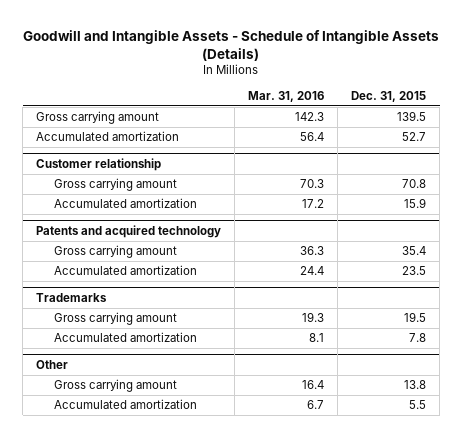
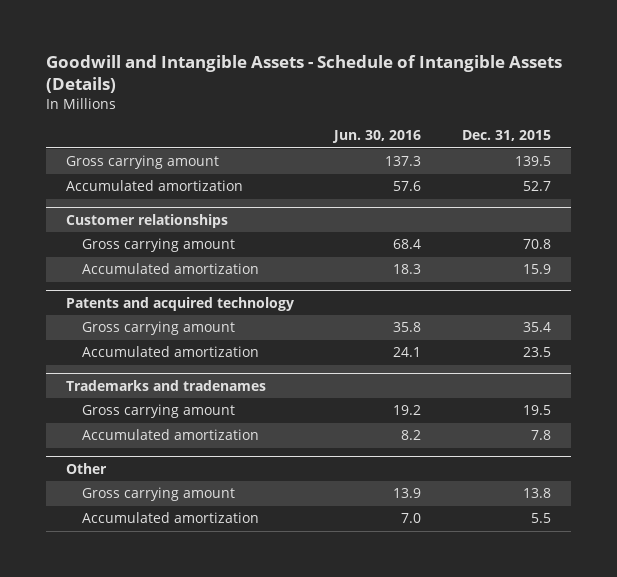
[248,90,325,102] Mar. 31, 2016 -> none
none -> [332,130,422,144] Jun. 30, 2016
[36,157,162,171] Customer relationship -> [66,213,229,228] Customer relationships
[36,292,108,302] Trademarks -> none
none -> [66,379,267,391] Trademarks and tradenames

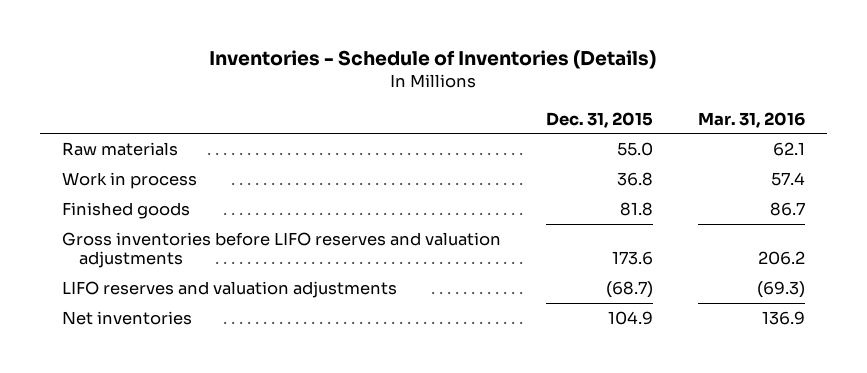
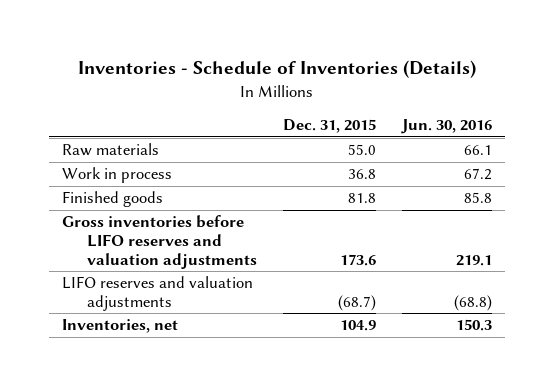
[697,111,805,128] Mar. 31, 2016 -> none
none -> [401,119,493,135] Jun. 30, 2016
[62,310,193,325] Net inventories -> [61,319,178,334] Inventories, net

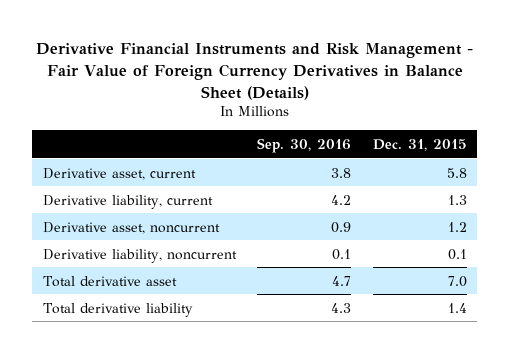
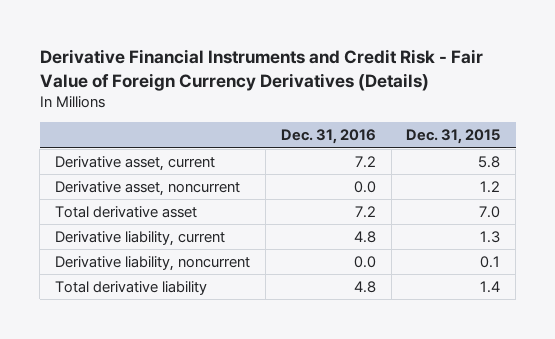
[35,43,473,100] Derivative Financial Instruments and Risk Management - Fair Value of Foreign Currency Derivatives in Balance Sheet (Details) -> [39,49,483,91] Derivative Financial Instruments and Credit Risk - Fair Value of Foreign Currency Derivatives (Details)
[257,137,352,153] Sep. 30, 2016 -> none
none -> [280,129,376,145] Dec. 31, 2016
[43,194,214,209] Derivative liability, current -> [54,231,225,247] Derivative liability, current
[43,248,238,263] Derivative liability, noncurrent -> [54,256,250,272] Derivative liability, noncurrent

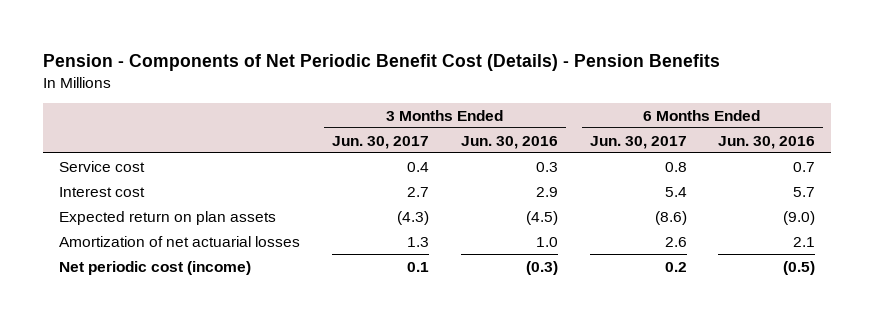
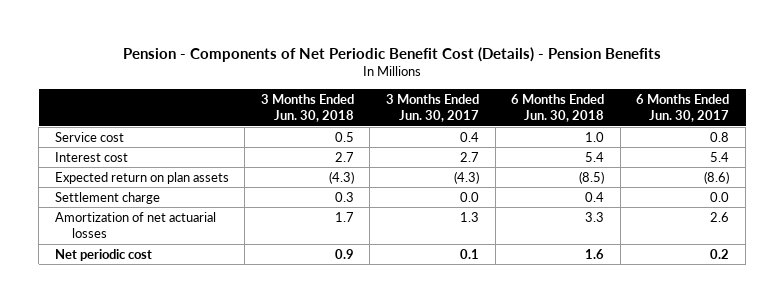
[460,135,558,149] Jun. 30, 2016 -> none
[718,135,816,149] Jun. 30, 2016 -> none
none -> [260,93,354,123] 3 Months Ended Jun. 30, 2018
none -> [511,93,605,123] 6 Months Ended Jun. 30, 2018
none -> [54,191,160,204] Settlement charge
[59,260,252,275] Net periodic cost (income) -> [54,248,152,261] Net periodic cost

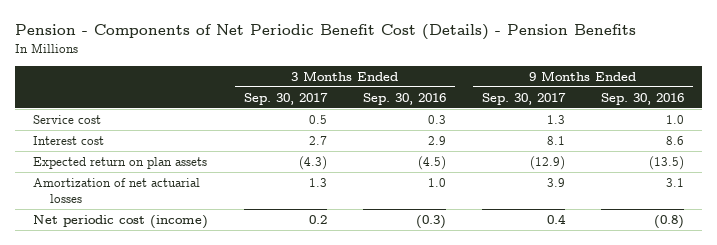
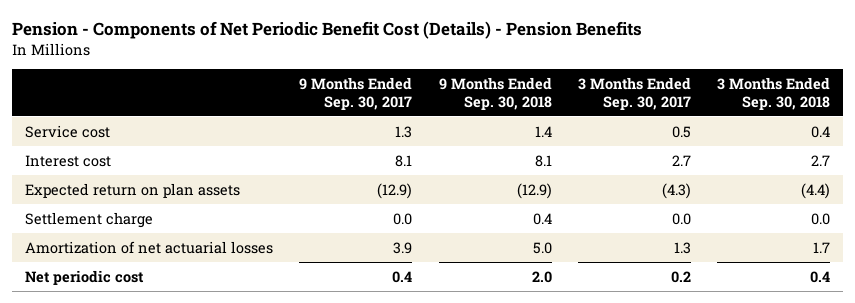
[363,92,447,105] Sep. 30, 2016 -> none
[601,92,685,105] Sep. 30, 2016 -> none
none -> [438,76,552,110] 9 Months Ended Sep. 30, 2018
none -> [716,76,830,110] 3 Months Ended Sep. 30, 2018
none -> [25,211,154,228] Settlement charge
[32,214,208,229] Net periodic cost (income) -> [25,269,145,285] Net periodic cost

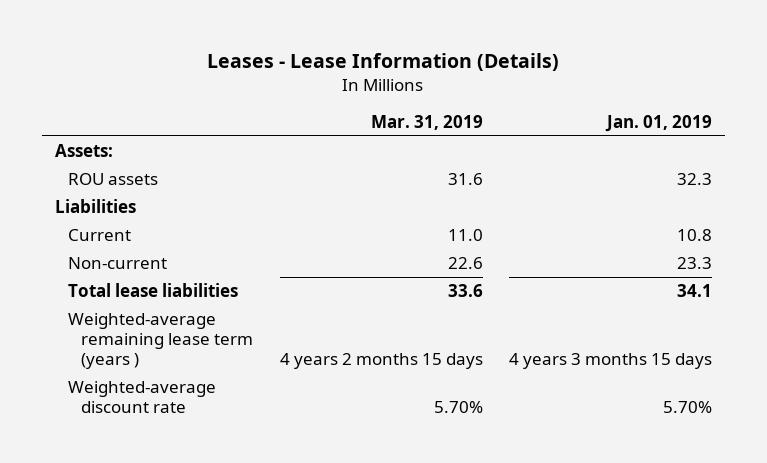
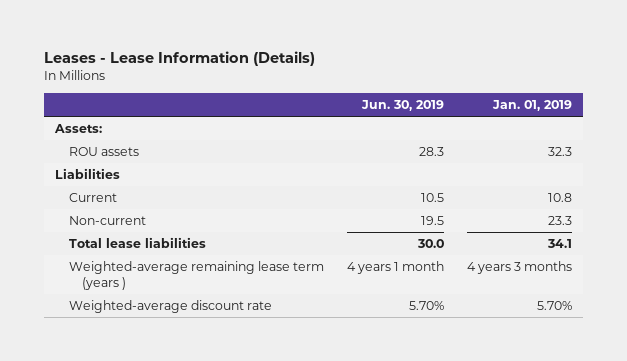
[370,114,483,130] Mar. 31, 2019 -> none
none -> [360,100,444,112] Jun. 30, 2019
[509,352,713,369] 4 years 3 months 15 days -> [466,261,572,275] 4 years 3 months

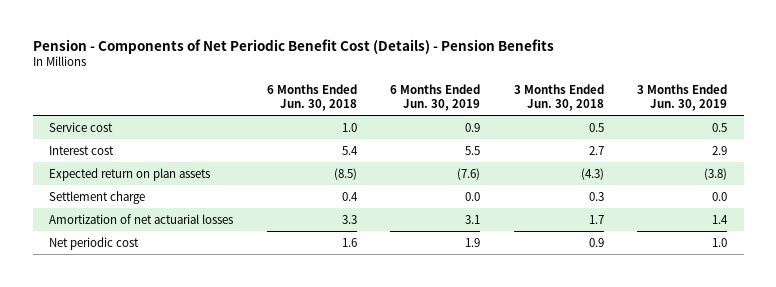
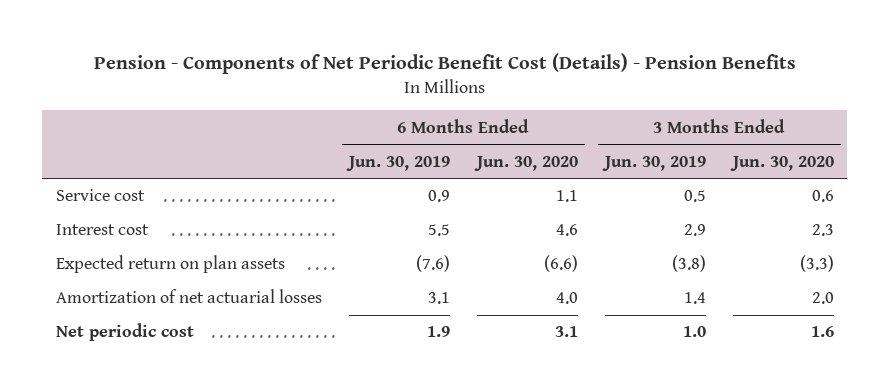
[266,83,357,111] 6 Months Ended Jun. 30, 2018 -> none
[513,83,604,111] 3 Months Ended Jun. 30, 2018 -> none
none -> [473,155,578,171] Jun. 30, 2020
none -> [729,155,834,171] Jun. 30, 2020
[49,190,146,204] Settlement charge -> none

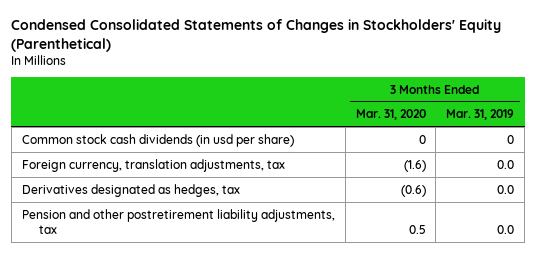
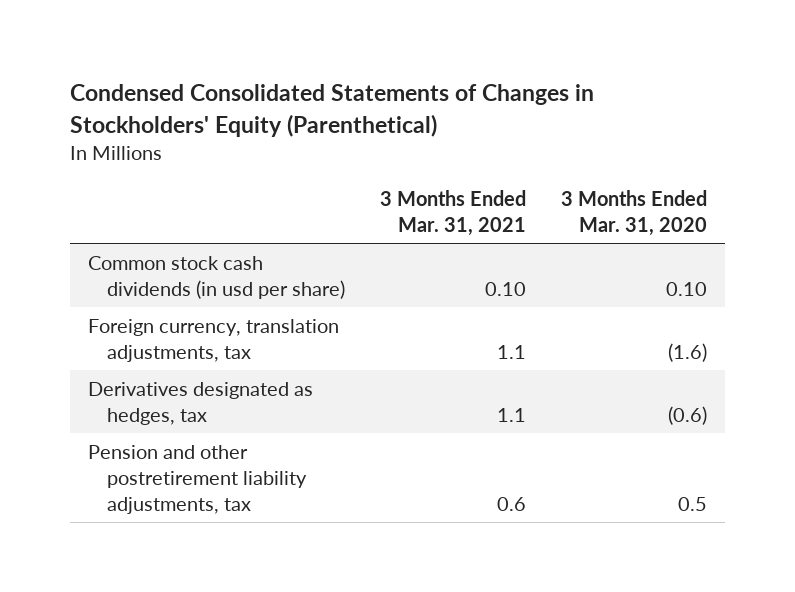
[446,109,515,121] Mar. 31, 2019 -> none
none -> [380,189,527,237] 3 Months Ended Mar. 31, 2021
[418,134,426,144] 0 -> [666,281,708,296] 0.10

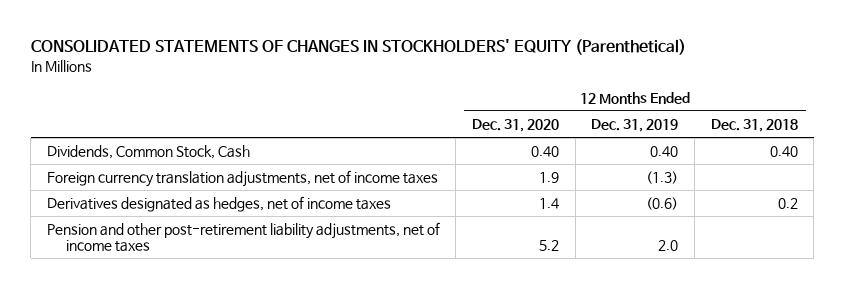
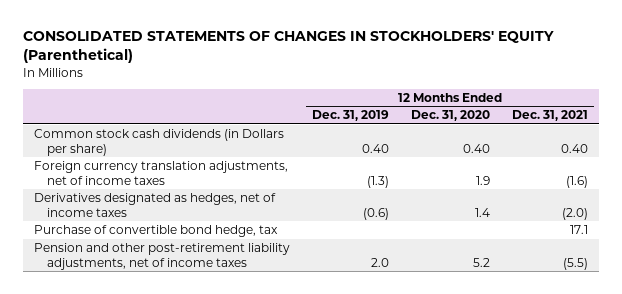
[710,118,798,132] Dec. 31, 2018 -> none
none -> [512,110,589,122] Dec. 31, 2021
[46,145,250,160] Dividends, Common Stock, Cash -> [33,129,284,156] Common stock cash dividends (in Dollars per share)
none -> [33,225,278,238] Purchase of convertible bond hedge, tax

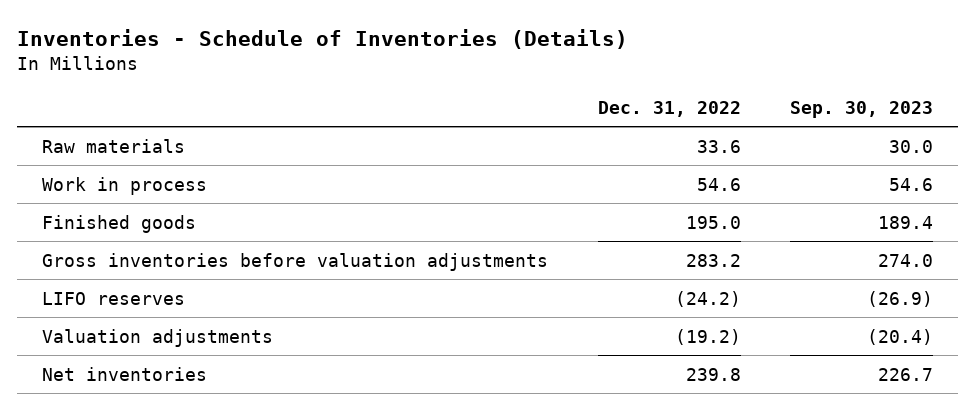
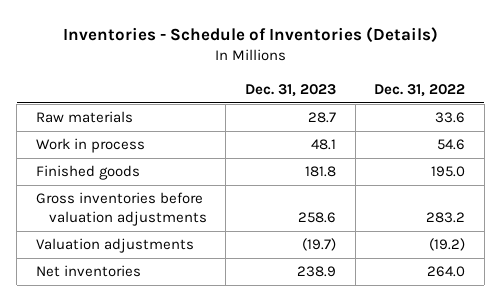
[790,100,934,118] Sep. 30, 2023 -> none
none -> [244,83,336,97] Dec. 31, 2023
[42,291,186,305] LIFO reserves -> none
[685,367,741,381] 239.8 -> [427,266,466,278] 264.0

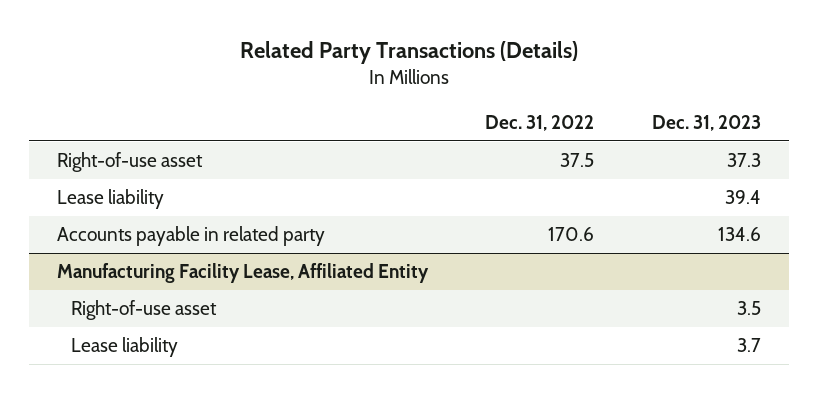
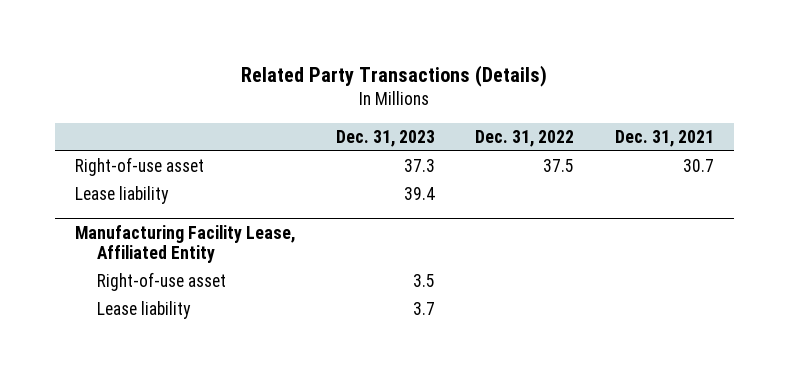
none -> [614,129,714,147] Dec. 31, 2021
[57,226,326,247] Accounts payable in related party -> none

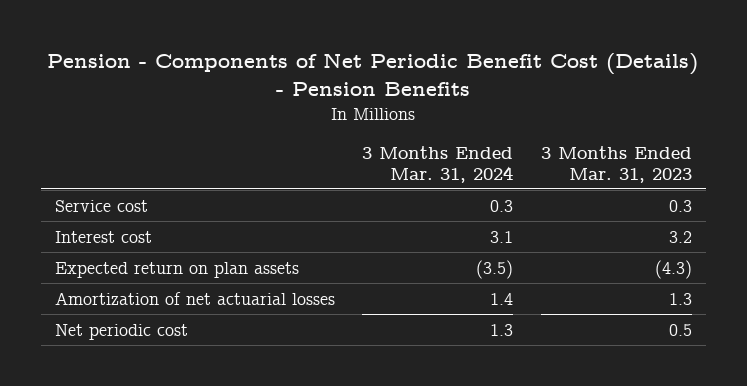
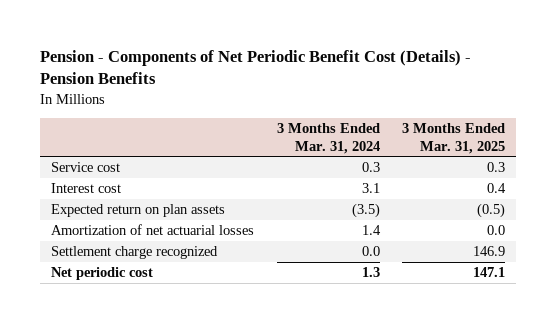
[541,145,693,183] 3 Months Ended Mar. 31, 2023 -> none
none -> [401,123,505,154] 3 Months Ended Mar. 31, 2025
none -> [51,246,219,260] Settlement charge recognized

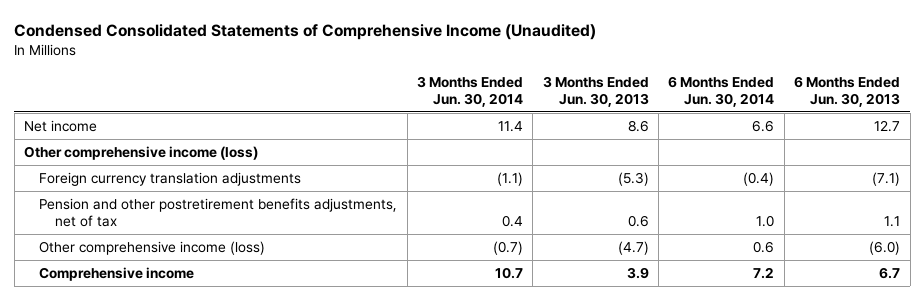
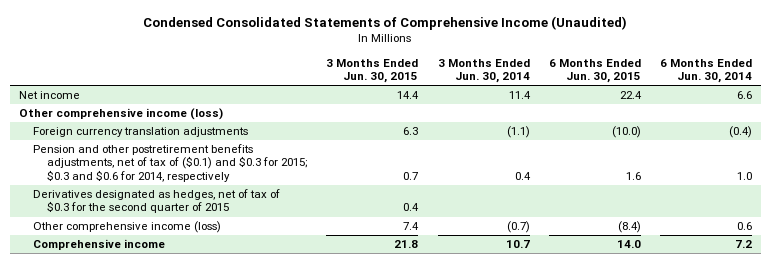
[542,75,649,108] 3 Months Ended Jun. 30, 2013 -> none
[794,75,901,108] 6 Months Ended Jun. 30, 2013 -> none
none -> [326,58,419,84] 3 Months Ended Jun. 30, 2015
none -> [548,58,641,84] 6 Months Ended Jun. 30, 2015
[39,197,398,228] Pension and other postretirement benefits adjustments, net of tax -> [33,144,308,182] Pension and other postretirement benefits adjustments, net of tax of ($0.1) and $0.3 for 2015; $0.3 and $0.6 for 2014, respectively
none -> [33,189,281,214] Derivatives designated as hedges, net of tax of $0.3 for the second quarter of 2015

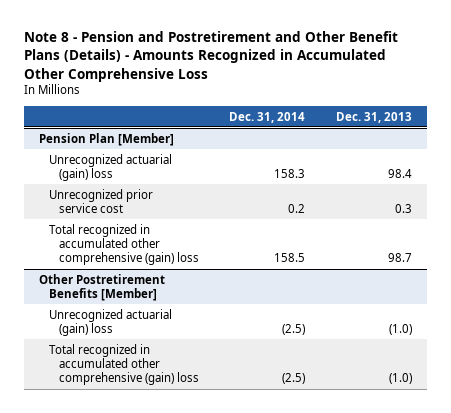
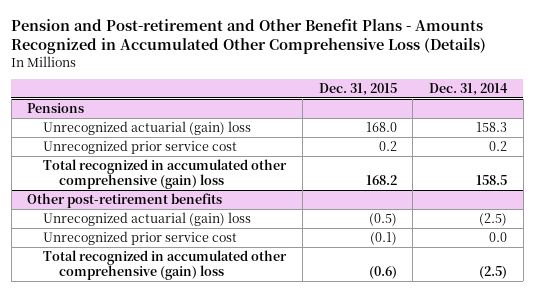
[24,31,399,82] Note 8 - Pension and Postretirement and Other Benefit Plans (Details) - Amounts Recognized in Accumulated Other Comprehensive Loss -> [11,18,487,54] Pension and Post-retirement and Other Benefit Plans - Amounts Recognized in Accumulated Other Comprehensive Loss (Details)
[335,111,412,123] Dec. 31, 2013 -> none
none -> [318,82,397,96] Dec. 31, 2015
[39,132,175,146] Pension Plan [Member] -> [27,102,85,113] Pensions
[39,273,166,301] Other Postretirement Benefits [Member] -> none
none -> [27,192,223,208] Other post-retirement benefits
none -> [43,230,238,245] Unrecognized prior service cost

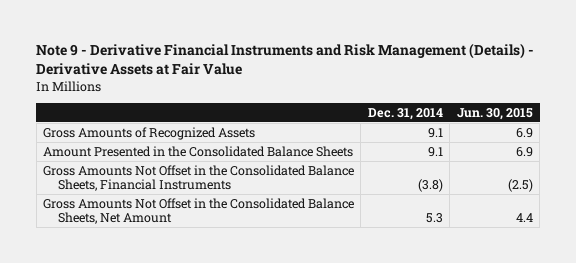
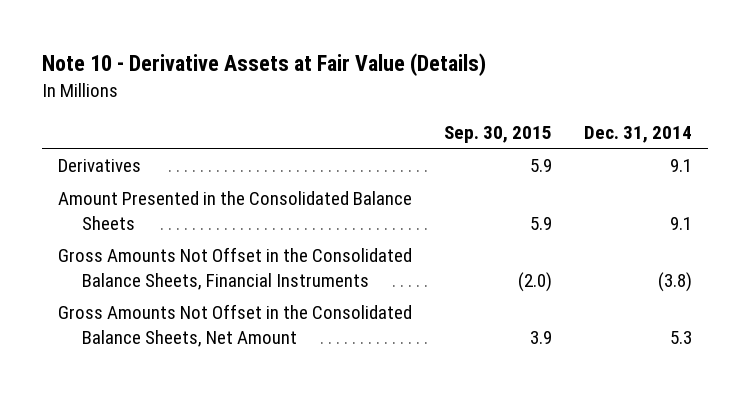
[36,43,535,76] Note 9 - Derivative Financial Instruments and Risk Management (Details) - Derivative Assets at Fair Value -> [41,53,486,77] Note 10 - Derivative Assets at Fair Value (Details)
[456,107,533,120] Jun. 30, 2015 -> none
none -> [443,125,552,143] Sep. 30, 2015
[43,126,256,140] Gross Amounts of Recognized Assets -> [57,158,141,172] Derivatives

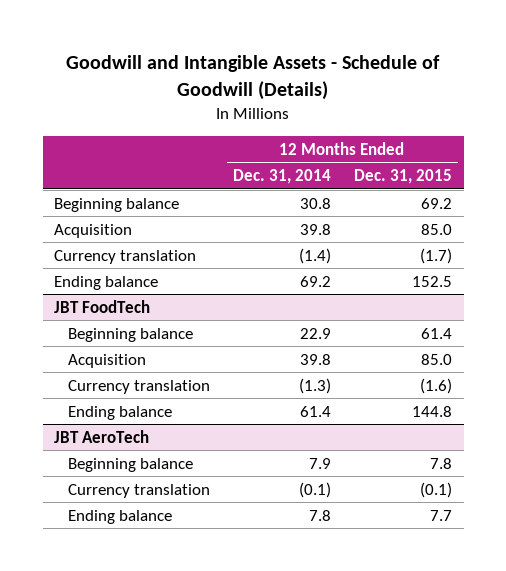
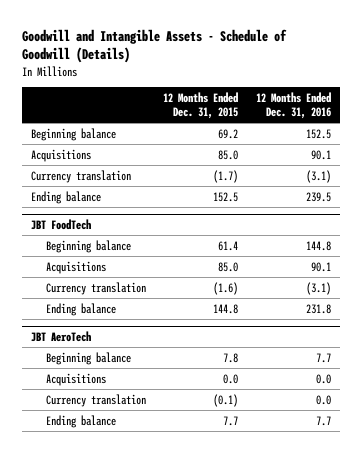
[232,169,331,185] Dec. 31, 2014 -> none
none -> [256,92,332,120] 12 Months Ended Dec. 31, 2016
[54,223,133,238] Acquisition -> [31,148,92,162] Acquisitions
[67,353,146,368] Acquisition -> [45,260,106,274] Acquisitions
none -> [45,372,106,386] Acquisitions

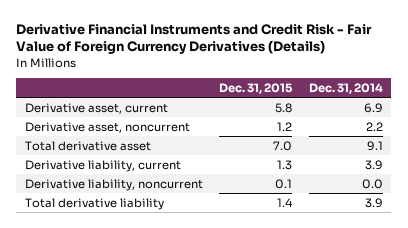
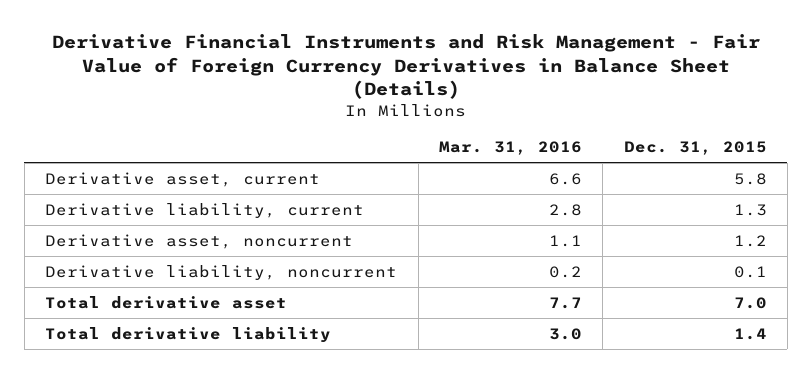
[16,23,373,55] Derivative Financial Instruments and Credit Risk - Fair Value of Foreign Currency Derivatives (Details) -> [51,33,760,100] Derivative Financial Instruments and Risk Management - Fair Value of Foreign Currency Derivatives in Balance Sheet (Details)
[308,82,383,94] Dec. 31, 2014 -> none
none -> [438,140,582,155] Mar. 31, 2016
[24,121,190,133] Derivative asset, noncurrent -> [45,233,354,249] Derivative asset, noncurrent
[24,140,151,151] Total derivative asset -> [45,295,288,309] Total derivative asset

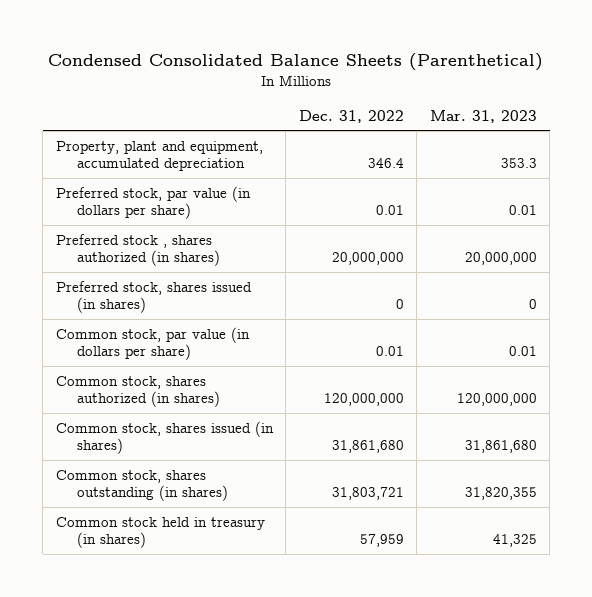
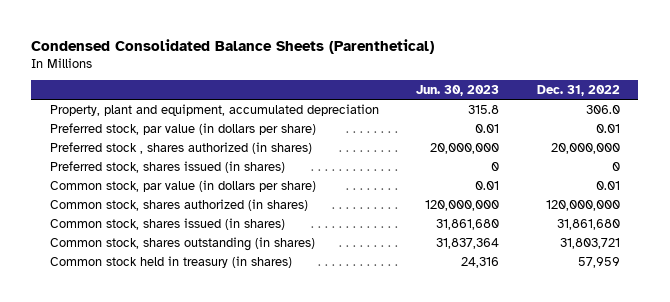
[429,109,537,123] Mar. 31, 2023 -> none
none -> [416,85,500,97] Jun. 30, 2023
[367,158,404,169] 346.4 -> [585,104,620,114] 306.0

